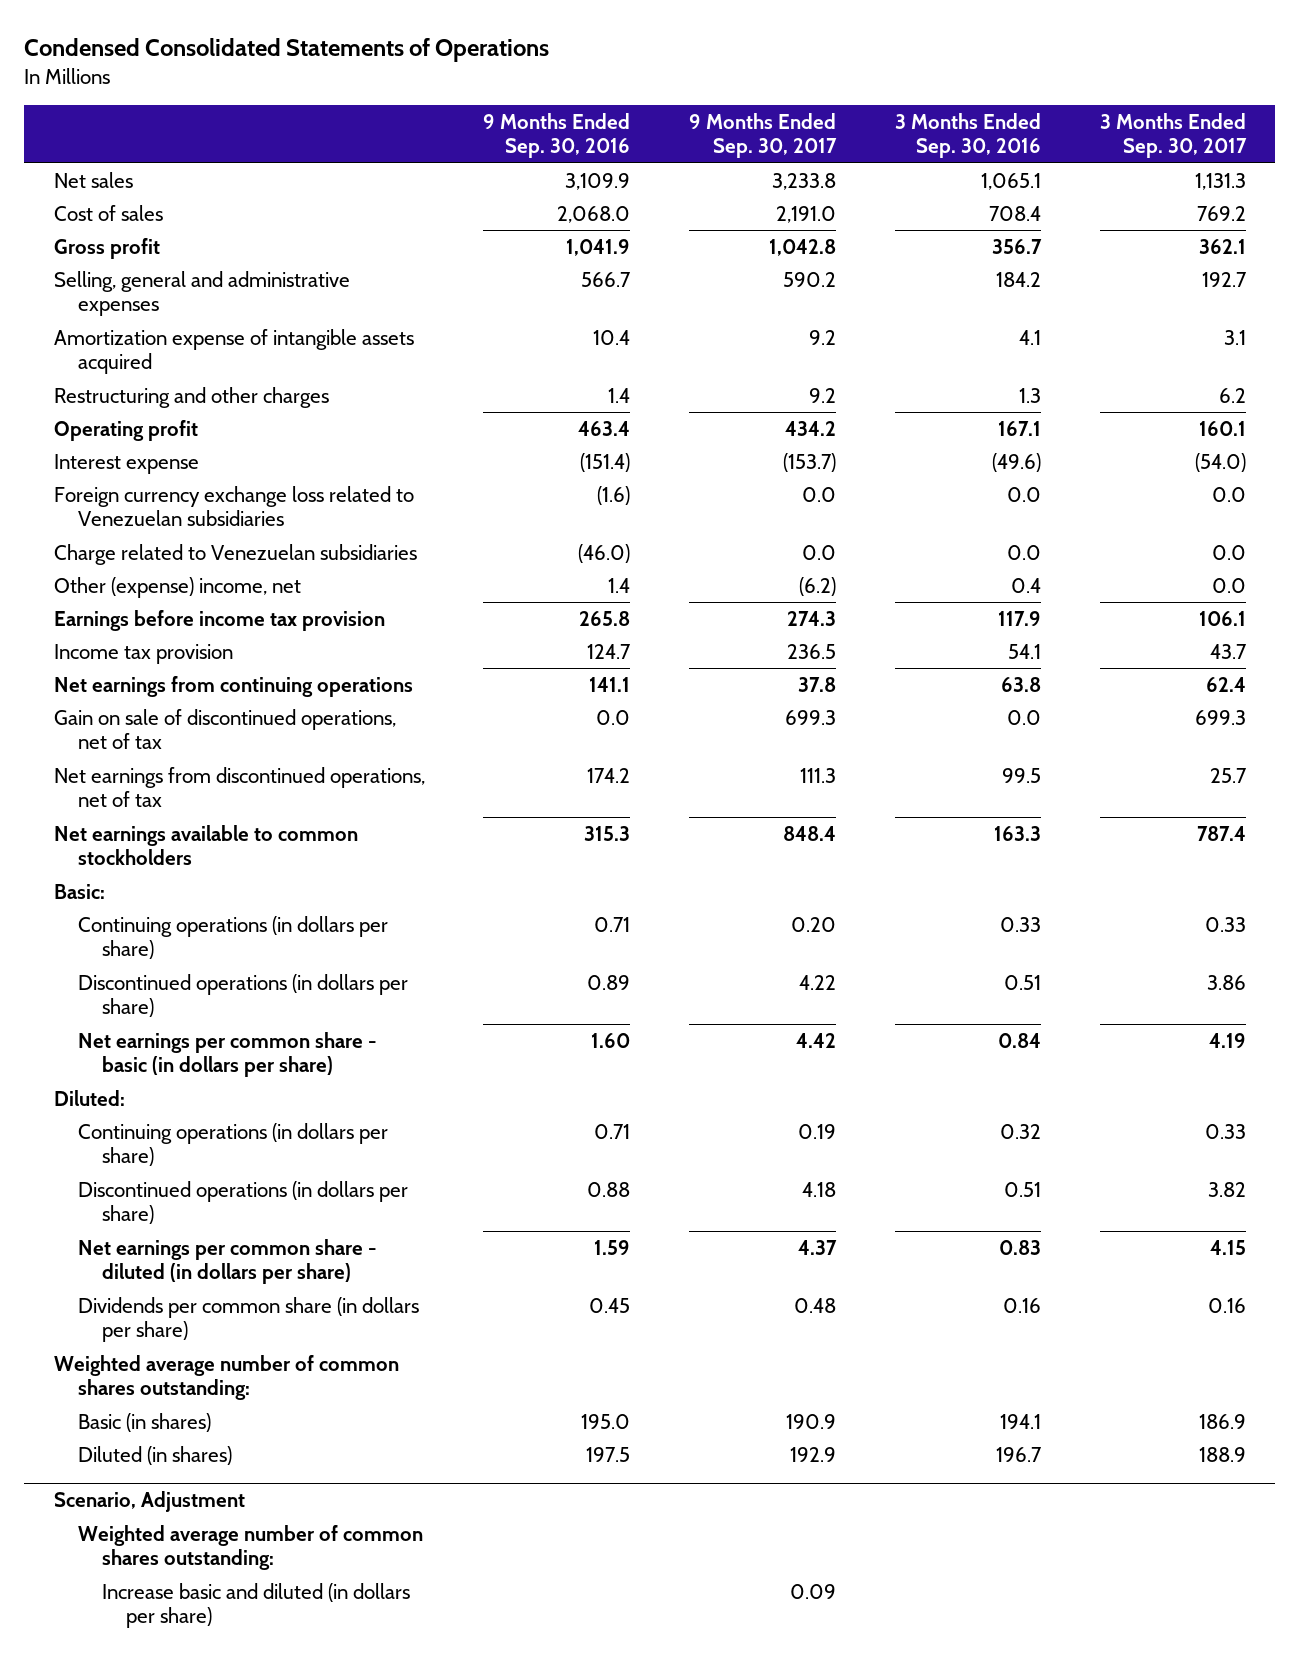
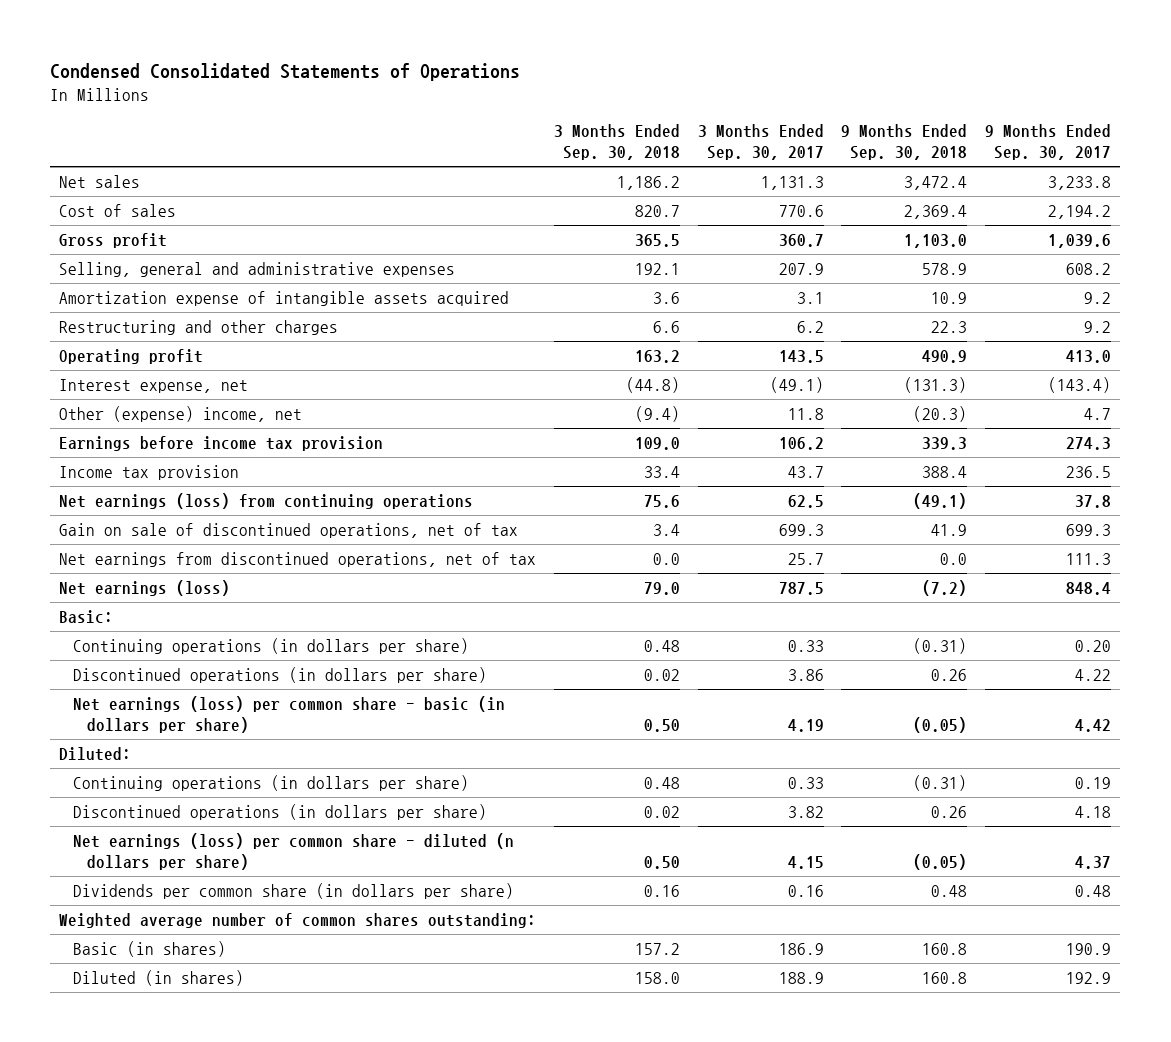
[483,112,631,159] 9 Months Ended Sep. 30, 2016 -> none
[895,112,1042,159] 3 Months Ended Sep. 30, 2016 -> none
none -> [554,124,681,161] 3 Months Ended Sep. 30, 2018
none -> [841,124,968,161] 9 Months Ended Sep. 30, 2018
[776,205,837,223] 2,191.0 -> [1048,204,1112,219] 2,194.2
[1196,205,1246,221] 769.2 -> [778,204,824,217] 770.6
[769,238,837,256] 1,042.8 -> [1048,233,1112,248] 1,039.6
[1198,238,1246,254] 362.1 -> [778,233,824,247] 360.7
[783,271,837,287] 590.2 -> [1066,262,1112,275] 608.2
[1201,271,1247,287] 192.7 -> [778,262,824,275] 207.9
[53,485,414,527] Foreign currency exchange loss related to Venezuelan subsidiaries -> none
[53,543,417,565] Charge related to Venezuelan subsidiaries -> none
[785,420,837,436] 434.2 -> [1066,349,1112,363] 413.0
[1198,420,1246,436] 160.1 -> [778,349,824,363] 143.5
[53,453,199,474] Interest expense -> [59,378,249,393] Interest expense, net
[783,452,837,472] (153.7) -> [1048,376,1112,393] (143.4)
[1194,452,1246,472] (54.0) -> [769,376,824,393] (49.1)
[799,576,837,596] (6.2) -> [1084,407,1112,420] 4.7
[1211,577,1246,593] 0.0 -> [787,407,824,420] 11.8
[1198,610,1246,626] 106.1 -> [778,436,824,450] 106.2
[53,675,413,697] Net earnings from continuing operations -> [59,492,474,509] Net earnings (loss) from continuing operations
[1205,676,1246,692] 62.4 -> [787,494,824,508] 62.5
[53,824,358,866] Net earnings available to common stockholders -> [59,579,231,596] Net earnings (loss)
[1196,825,1246,841] 787.4 -> [778,581,824,595] 787.5
[77,1031,377,1078] Net earnings per common share - basic (in dollars per share) -> [72,695,505,733] Net earnings (loss) per common share - basic (in dollars per share)
[77,1238,377,1285] Net earnings per common share - diluted (in dollars per share) -> [72,832,514,870] Net earnings (loss) per common share - diluted (n dollars per share)
[53,1491,245,1513] Scenario, Adjustment -> none
[77,1524,423,1571] Weighted average number of common shares outstanding: -> none
[101,1582,410,1629] Increase basic and diluted (in dollars per share) -> none

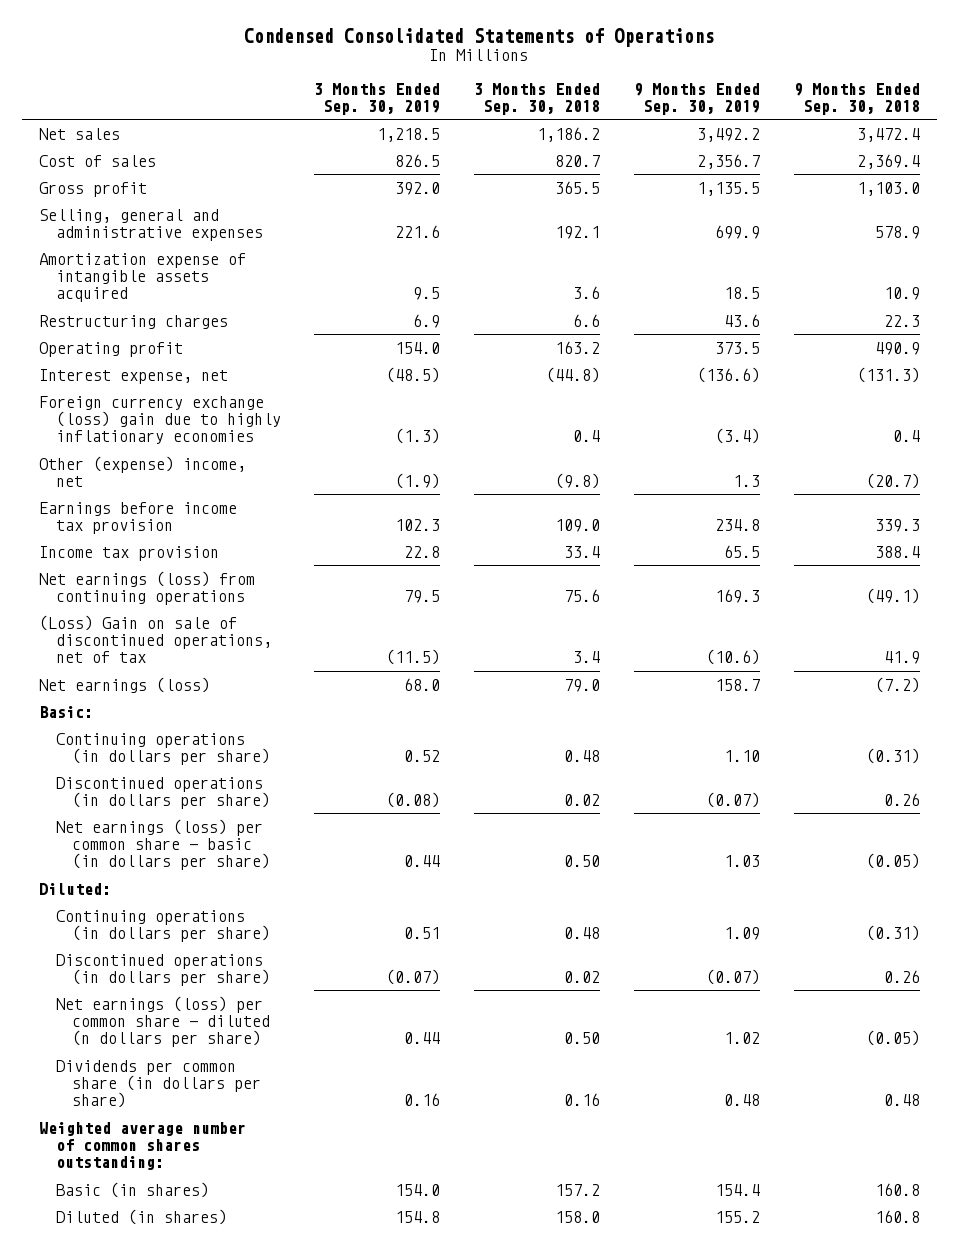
[697,124,824,161] 3 Months Ended Sep. 30, 2017 -> none
[985,124,1112,161] 9 Months Ended Sep. 30, 2017 -> none
none -> [314,82,441,116] 3 Months Ended Sep. 30, 2019
none -> [633,82,760,116] 9 Months Ended Sep. 30, 2019
[59,319,339,335] Restructuring and other charges -> [38,314,228,329] Restructuring charges
none -> [38,395,281,445] Foreign currency exchange (loss) gain due to highly inflationary economies
[635,405,681,422] (9.4) -> [555,473,601,490] (9.8)
[913,405,968,422] (20.3) -> [865,473,920,490] (20.7)
[59,551,537,567] Net earnings from discontinued operations, net of tax -> none
[59,522,519,538] Gain on sale of discontinued operations, net of tax -> [38,614,272,664] (Loss) Gain on sale of discontinued operations, net of tax

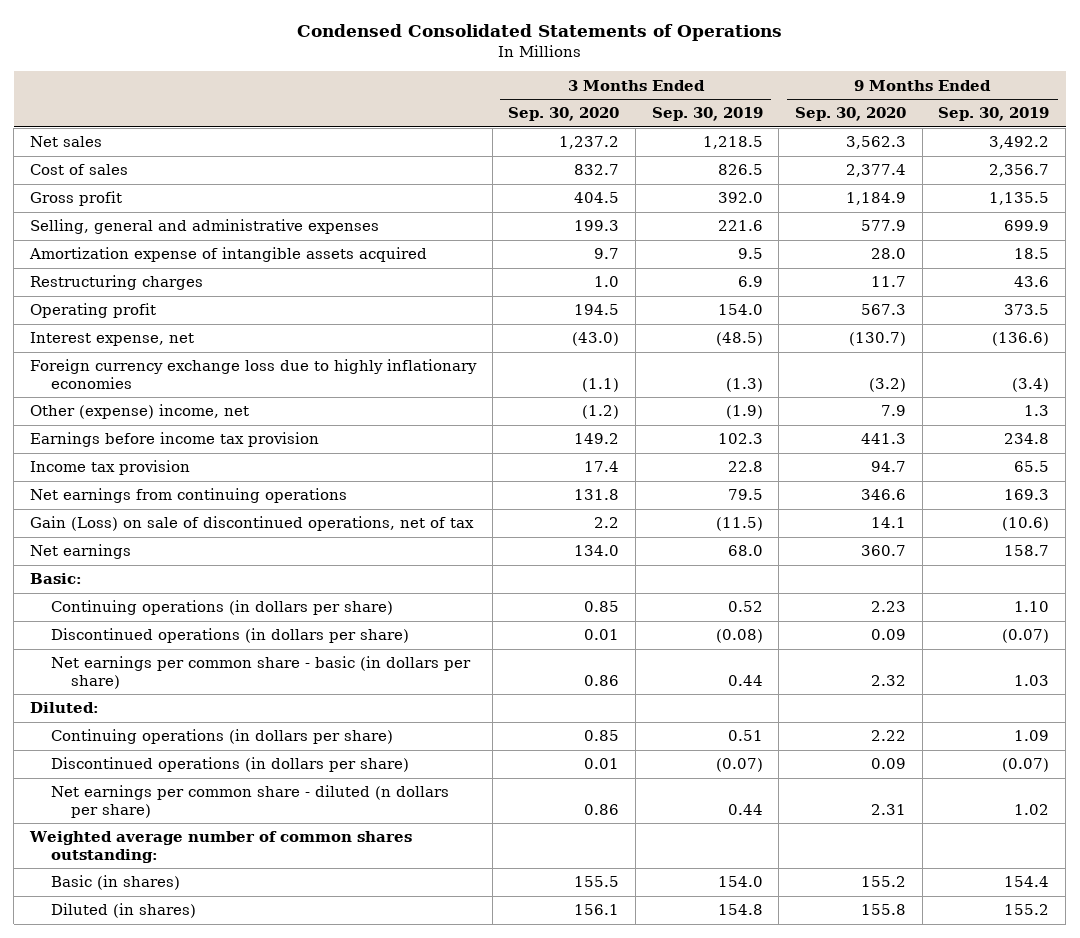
[474,82,601,116] 3 Months Ended Sep. 30, 2018 -> none
[793,82,920,116] 9 Months Ended Sep. 30, 2018 -> none
none -> [508,107,620,122] Sep. 30, 2020
none -> [795,107,907,122] Sep. 30, 2020
[38,395,281,445] Foreign currency exchange (loss) gain due to highly inflationary economies -> [30,359,478,389] Foreign currency exchange loss due to highly inflationary economies
[38,570,255,606] Net earnings (loss) from continuing operations -> [30,488,348,504] Net earnings from continuing operations
[38,614,272,664] (Loss) Gain on sale of discontinued operations, net of tax -> [30,516,475,532] Gain (Loss) on sale of discontinued operations, net of tax
[38,676,210,693] Net earnings (loss) -> [30,544,132,560] Net earnings
[55,818,271,871] Net earnings (loss) per common share - basic (in dollars per share) -> [50,656,471,689] Net earnings per common share - basic (in dollars per share)
[55,1059,262,1109] Dividends per common share (in dollars per share) -> none
[55,995,271,1048] Net earnings (loss) per common share - diluted (n dollars per share) -> [50,785,449,818] Net earnings per common share - diluted (n dollars per share)

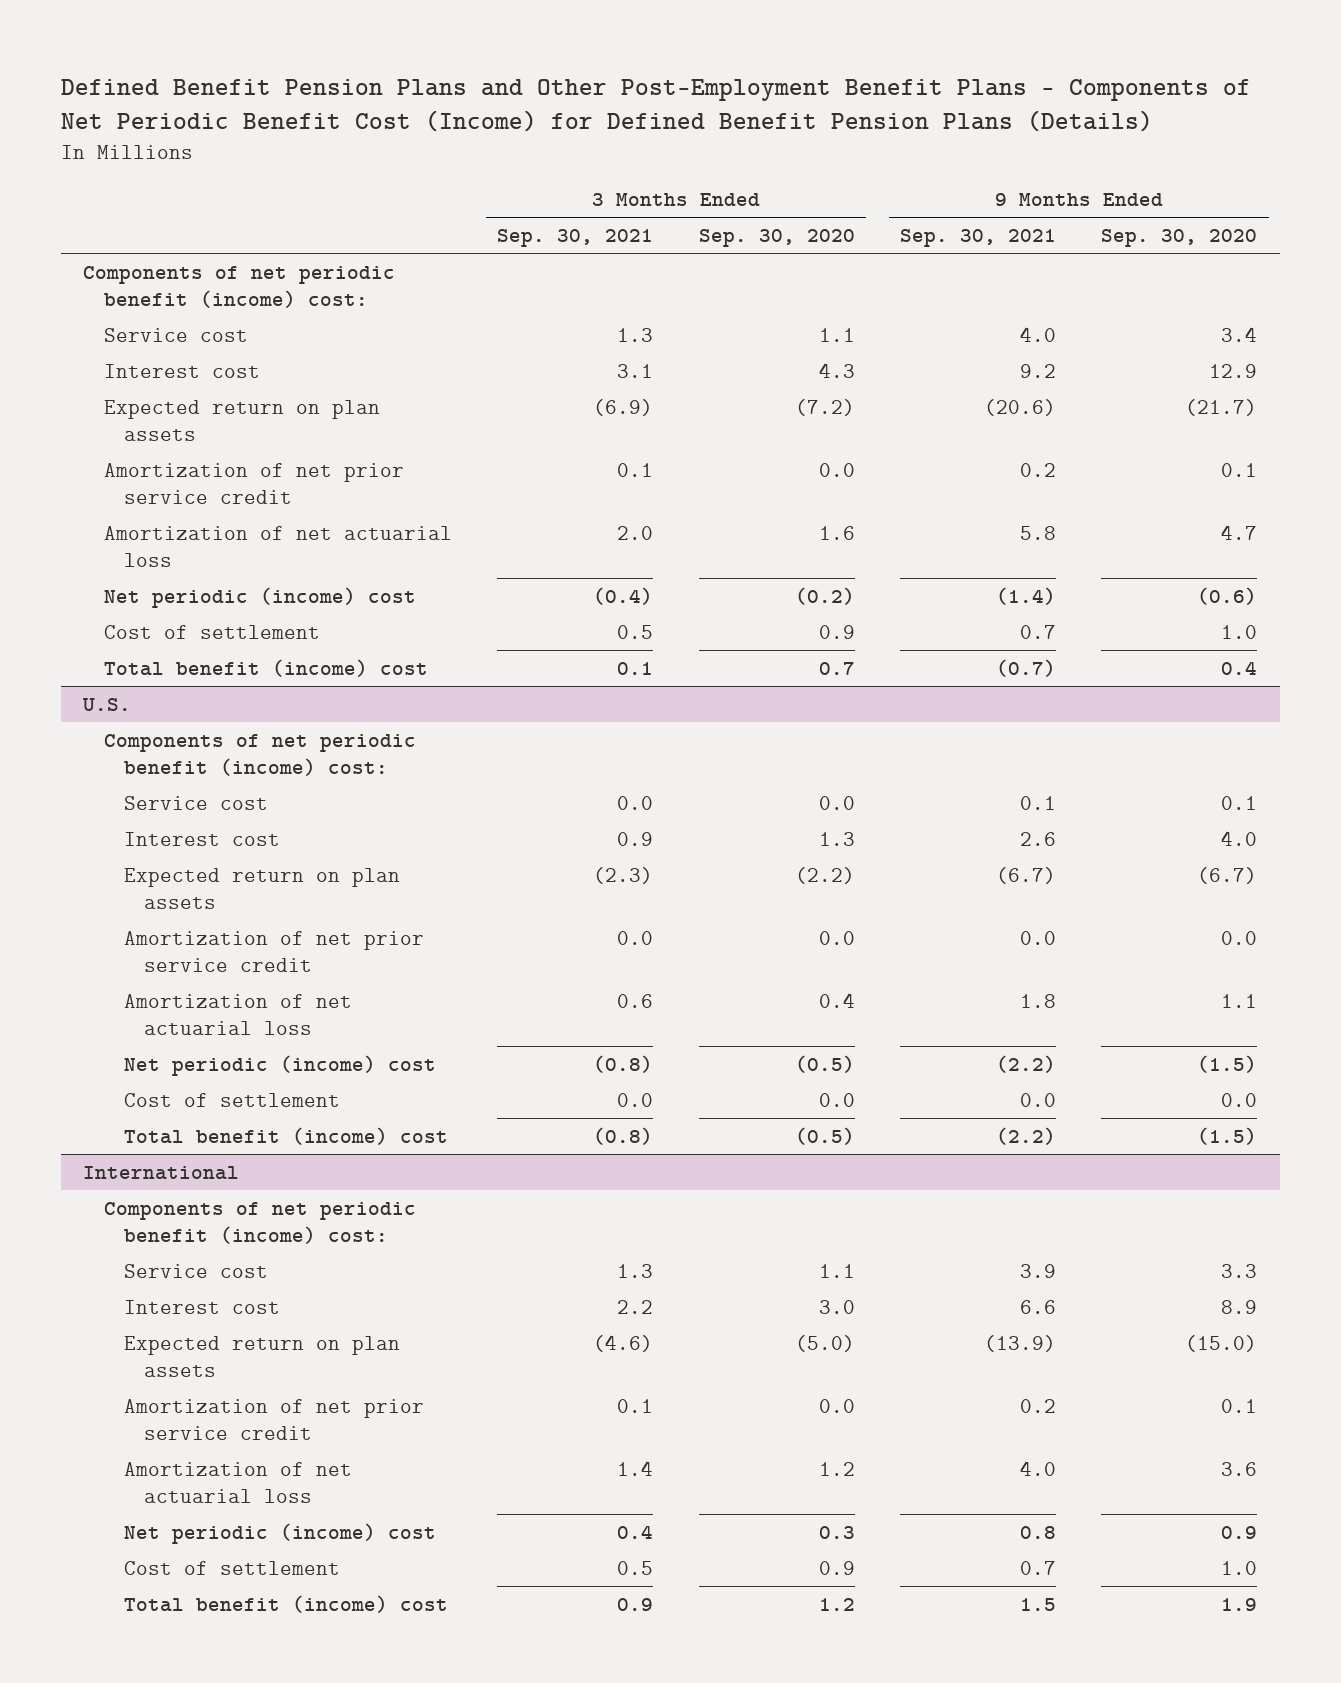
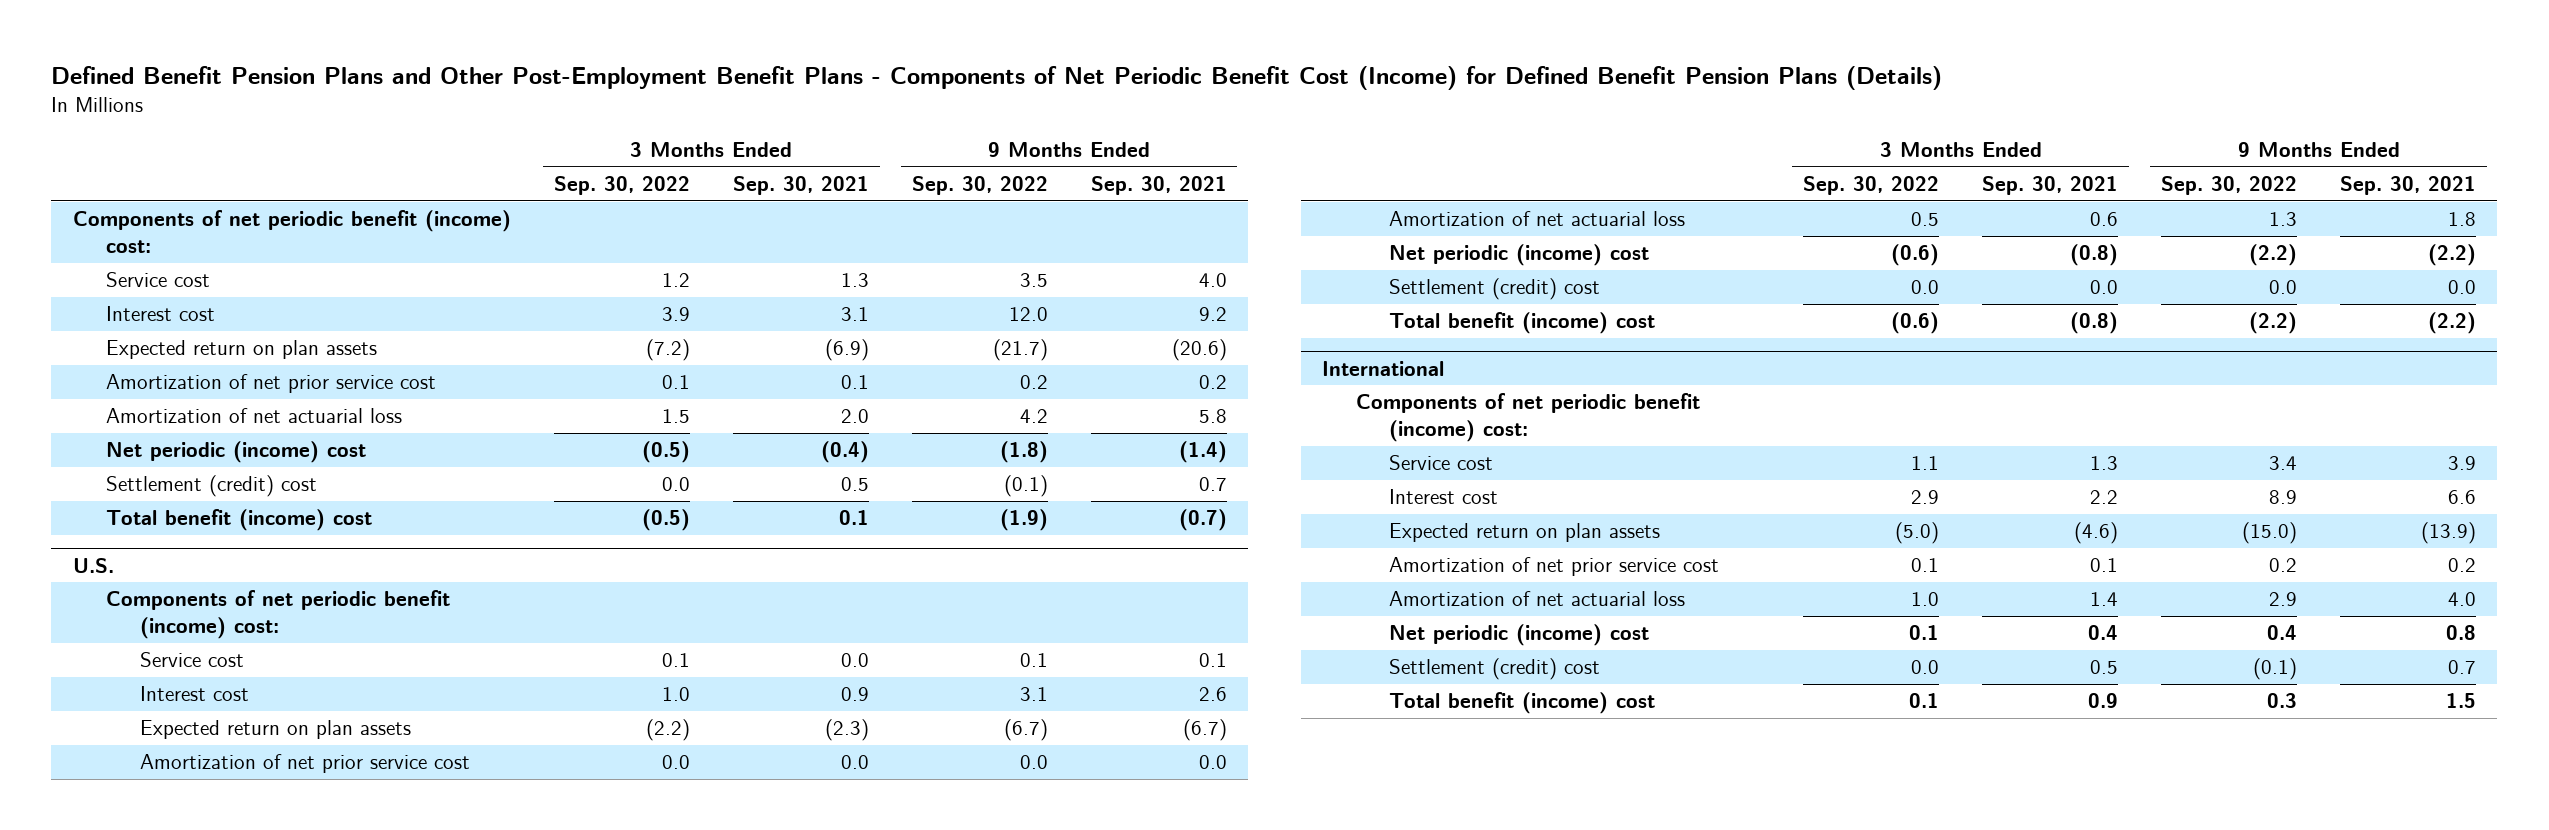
[698,229,855,248] Sep. 30, 2020 -> none
[1101,229,1258,248] Sep. 30, 2020 -> none
none -> [553,176,690,196] Sep. 30, 2022
none -> [911,176,1048,196] Sep. 30, 2022
[103,462,404,504] Amortization of net prior service credit -> [106,374,437,394] Amortization of net prior service cost
[103,624,320,639] Cost of settlement -> [106,475,318,498] Settlement (credit) cost
[124,930,425,972] Amortization of net prior service credit -> [139,754,470,774] Amortization of net prior service cost
[124,1092,341,1107] Cost of settlement -> [1388,278,1600,301] Settlement (credit) cost
[124,1398,425,1440] Amortization of net prior service credit -> [1388,557,1719,577] Amortization of net prior service cost
[124,1560,341,1575] Cost of settlement -> [1388,658,1600,681] Settlement (credit) cost

